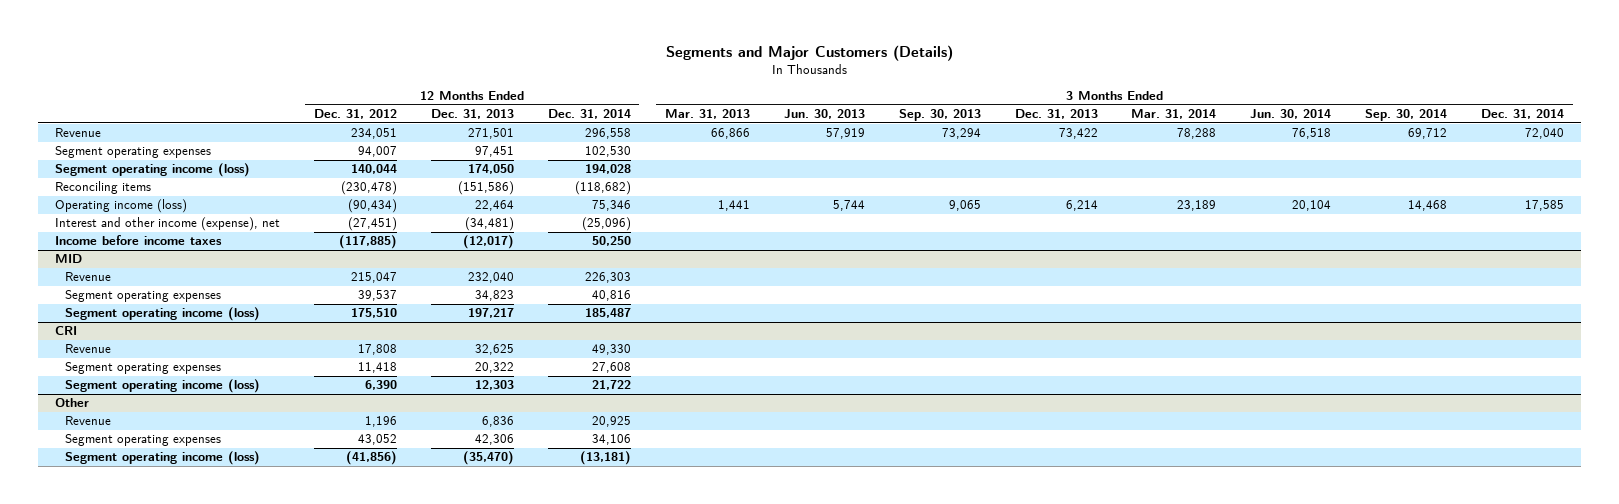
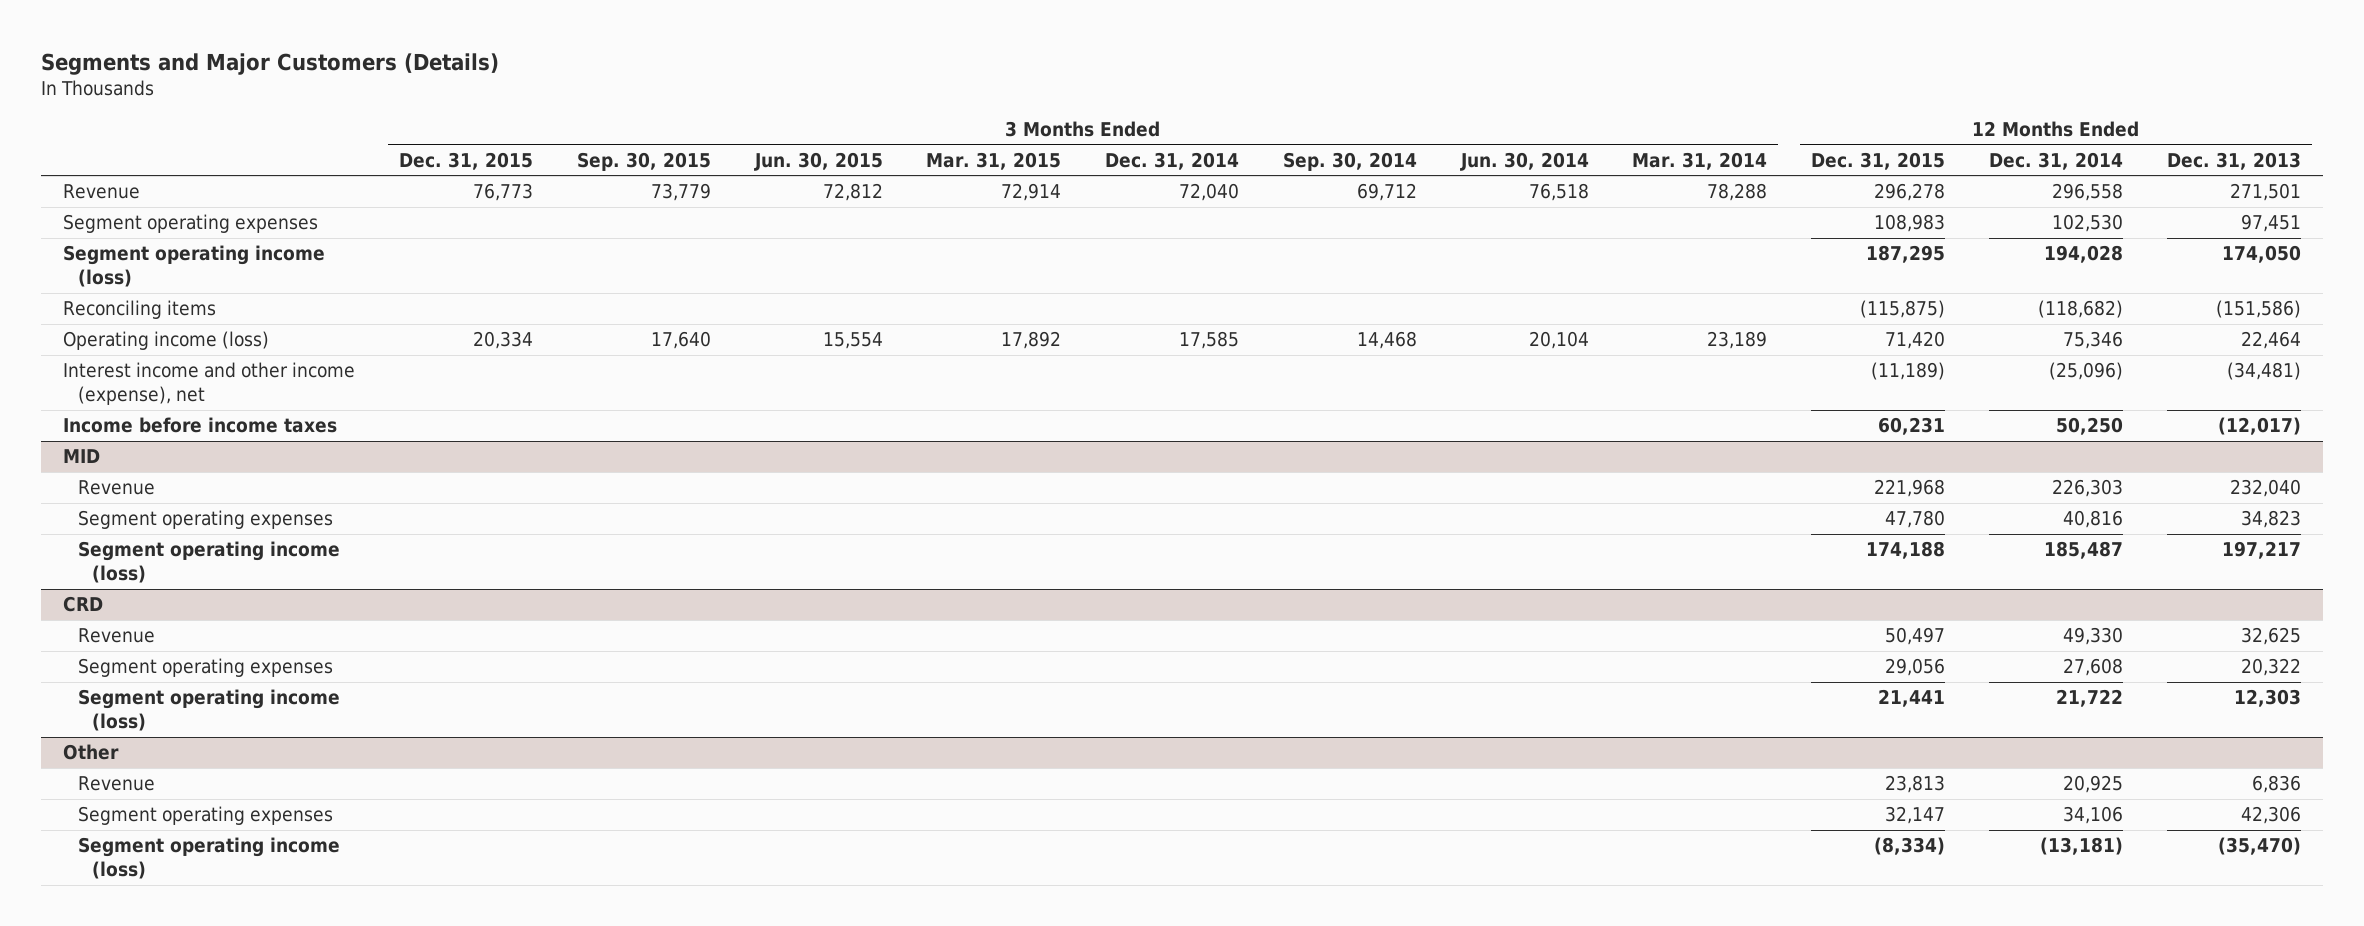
[313,108,397,119] Dec. 31, 2012 -> none
[664,108,750,119] Mar. 31, 2013 -> none
[783,108,865,119] Jun. 30, 2013 -> none
[898,108,981,121] Sep. 30, 2013 -> none
[1014,108,1098,119] Dec. 31, 2013 -> none
none -> [398,151,533,170] Dec. 31, 2015
none -> [576,151,711,171] Sep. 30, 2015
none -> [753,151,883,171] Jun. 30, 2015
none -> [926,151,1062,170] Mar. 31, 2015
none -> [1811,151,1946,170] Dec. 31, 2015
[54,217,280,232] Interest and other income (expense), net -> [63,362,356,406] Interest income and other income (expense), net
[54,326,77,336] CRI -> none
none -> [63,596,104,613] CRD

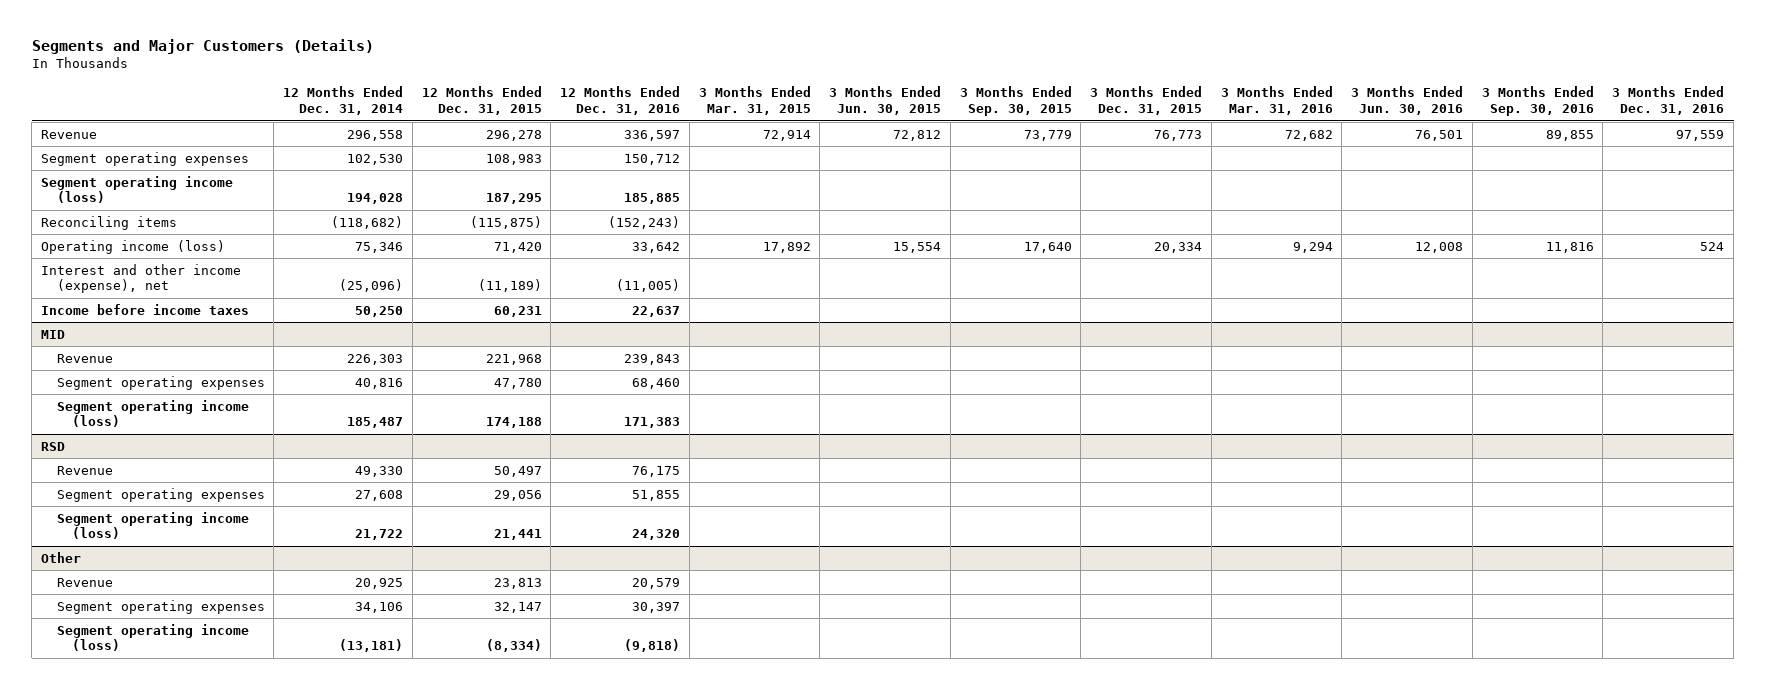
[1105,151,1240,170] Dec. 31, 2014 -> none
[1282,151,1417,171] Sep. 30, 2014 -> none
[1459,151,1589,171] Jun. 30, 2014 -> none
[1632,151,1768,170] Mar. 31, 2014 -> none
[2166,151,2301,170] Dec. 31, 2013 -> none
none -> [560,86,681,115] 12 Months Ended Dec. 31, 2016
none -> [1220,86,1333,115] 3 Months Ended Mar. 31, 2016
none -> [1351,86,1464,115] 3 Months Ended Jun. 30, 2016
none -> [1481,86,1594,116] 3 Months Ended Sep. 30, 2016
none -> [1612,86,1725,115] 3 Months Ended Dec. 31, 2016
[63,362,356,406] Interest income and other income (expense), net -> [41,263,242,294] Interest and other income (expense), net
[63,596,104,613] CRD -> none
none -> [41,441,66,451] RSD

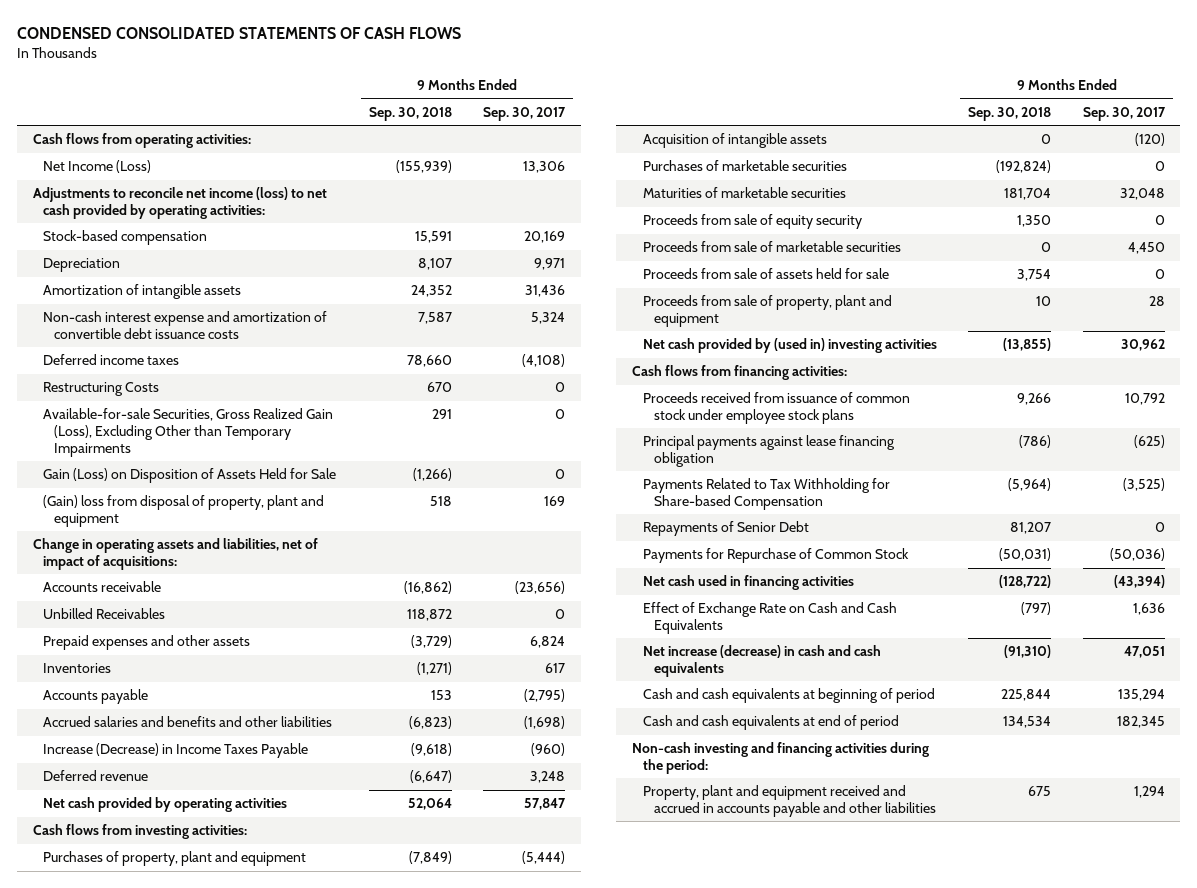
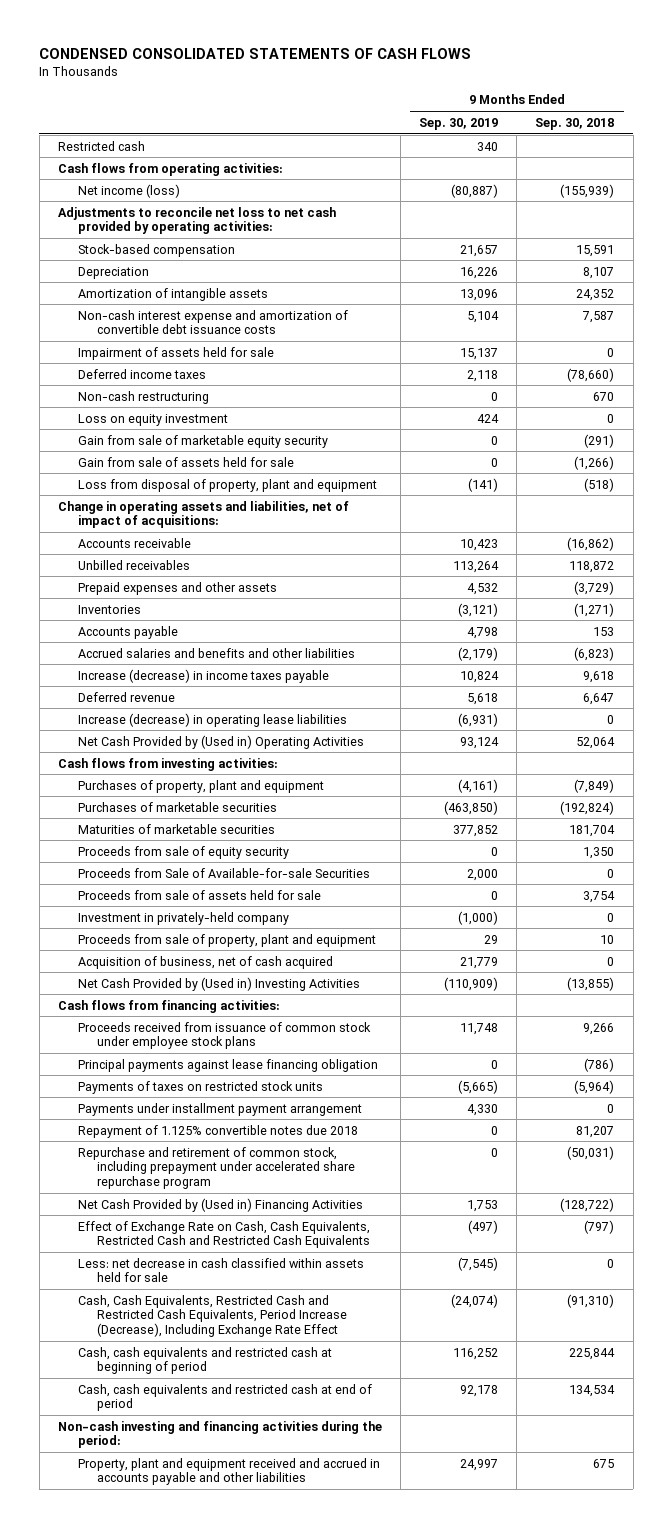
[483,106,567,121] Sep. 30, 2017 -> none
none -> [419,117,499,130] Sep. 30, 2019
none -> [57,140,145,151] Restricted cash
[43,160,152,174] Net Income (Loss) -> [77,183,180,198] Net income (loss)
[32,187,327,219] Adjustments to reconcile net income (loss) to net cash provided by operating activities: -> [57,206,336,235] Adjustments to reconcile net loss to net cash provided by operating activities:
[43,408,334,457] Available-for-sale Securities, Gross Realized Gain (Loss), Excluding Other than Temporary Impairments -> none
none -> [77,346,274,360] Impairment of assets held for sale
[406,355,452,368] 78,660 -> [567,367,615,382] (78,660)
[43,382,160,397] Restructuring Costs -> [77,390,209,404] Non-cash restructuring
none -> [77,413,228,426] Loss on equity investment
none -> [77,434,328,448] Gain from sale of marketable equity security
[43,468,337,484] Gain (Loss) on Disposition of Assets Held for Sale -> [77,456,294,467] Gain from sale of assets held for sale
[43,495,325,527] (Gain) loss from disposal of property, plant and equipment -> [77,478,377,492] Loss from disposal of property, plant and equipment
[429,496,452,507] 518 -> [584,477,615,492] (518)
[43,608,166,620] Unbilled Receivables -> [77,559,190,570] Unbilled receivables
[43,743,309,759] Increase (Decrease) in Income Taxes Payable -> [77,668,329,683] Increase (decrease) in income taxes payable
[410,743,452,757] (9,618) -> [583,670,615,683] 9,618
[409,770,452,784] (6,647) -> [583,692,615,705] 6,647
none -> [77,712,347,727] Increase (decrease) in operating lease liabilities
[43,797,288,813] Net cash provided by operating activities -> [77,734,364,749] Net Cash Provided by (Used in) Operating Activities
[642,133,827,149] Acquisition of intangible assets -> none
[642,241,901,253] Proceeds from sale of marketable securities -> [77,867,370,878] Proceeds from Sale of Available-for-sale Securities
none -> [77,911,289,925] Investment in privately-held company
none -> [77,955,333,969] Acquisition of business, net of cash acquired
[642,338,937,354] Net cash provided by (used in) investing activities -> [77,976,360,991] Net Cash Provided by (Used in) Investing Activities
[642,478,890,510] Payments Related to Tax Withholding for Share-based Compensation -> [77,1080,323,1094] Payments of taxes on restricted stock units
none -> [77,1102,362,1116] Payments under installment payment arrangement
[642,521,809,537] Repayments of Senior Debt -> [77,1124,358,1138] Repayment of 1.125% convertible notes due 2018
[642,548,909,564] Payments for Repurchase of Common Stock -> [77,1146,356,1190] Repurchase and retirement of common stock, including prepayment under accelerated share repurchase program
[642,575,854,591] Net cash used in financing activities -> [77,1197,363,1212] Net Cash Provided by (Used in) Financing Activities
[642,602,897,634] Effect of Exchange Rate on Cash and Cash Equivalents -> [77,1220,371,1249] Effect of Exchange Rate on Cash, Cash Equivalents, Restricted Cash and Restricted Cash Equivalents
none -> [77,1257,364,1283] Less: net decrease in cash classified within assets held for sale
[642,645,881,677] Net increase (decrease) in cash and cash equivalents -> [77,1294,348,1338] Cash, Cash Equivalents, Restricted Cash and Restricted Cash Equivalents, Period Increase (Decrease), Including Exchange Rate Effect
[642,688,935,704] Cash and cash equivalents at beginning of period -> [77,1346,332,1375] Cash, cash equivalents and restricted cash at beginning of period
[642,715,899,731] Cash and cash equivalents at end of period -> [77,1383,372,1412] Cash, cash equivalents and restricted cash at end of period

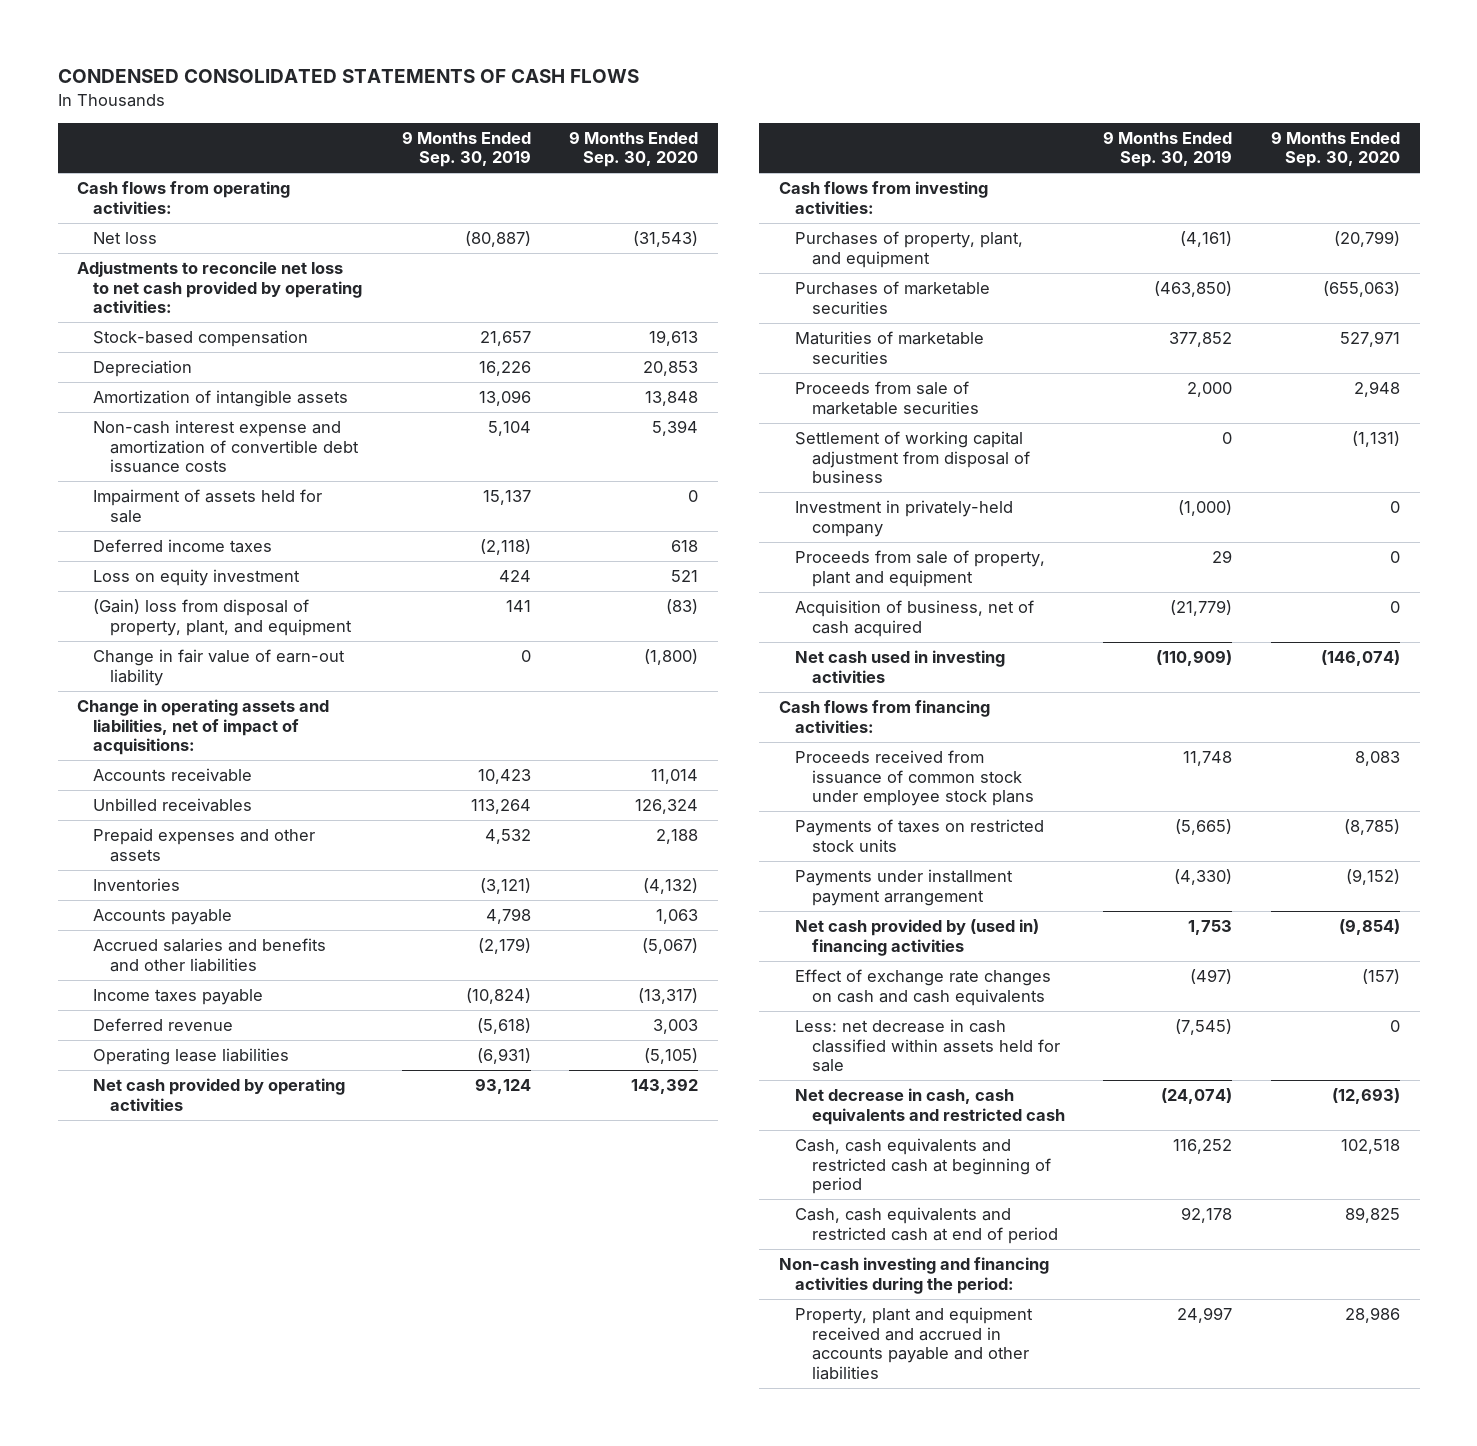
[535,117,615,130] Sep. 30, 2018 -> none
none -> [569,130,699,168] 9 Months Ended Sep. 30, 2020
[57,140,145,151] Restricted cash -> none
[77,183,180,198] Net income (loss) -> [93,232,158,245] Net loss
[77,390,209,404] Non-cash restructuring -> none
[467,369,499,382] 2,118 -> [479,539,531,556] (2,118)
[77,434,328,448] Gain from sale of marketable equity security -> none
[77,456,294,467] Gain from sale of assets held for sale -> none
[77,478,377,492] Loss from disposal of property, plant and equipment -> [93,599,352,636] (Gain) loss from disposal of property, plant, and equipment
[468,477,499,492] (141) -> [505,600,531,613] 141
none -> [93,649,346,686] Change in fair value of earn-out liability
[77,668,329,683] Increase (decrease) in income taxes payable -> [93,989,264,1006] Income taxes payable
[460,670,500,683] 10,824 -> [465,988,531,1005] (10,824)
[467,692,499,705] 5,618 -> [476,1018,531,1035] (5,618)
[77,712,347,727] Increase (decrease) in operating lease liabilities -> [93,1048,290,1066] Operating lease liabilities
[77,734,364,749] Net Cash Provided by (Used in) Operating Activities -> [93,1078,346,1111] Net cash provided by operating activities
[77,779,324,793] Purchases of property, plant and equipment -> [795,231,1024,268] Purchases of property, plant, and equipment
[77,845,289,859] Proceeds from sale of equity security -> none
[77,889,321,900] Proceeds from sale of assets held for sale -> none
[77,867,370,878] Proceeds from Sale of Available-for-sale Securities -> [795,381,979,415] Proceeds from sale of marketable securities
none -> [795,431,1030,484] Settlement of working capital adjustment from disposal of business
[460,956,499,969] 21,779 -> [1170,600,1233,617] (21,779)
[77,976,360,991] Net Cash Provided by (Used in) Investing Activities -> [795,650,1006,683] Net cash used in investing activities
[77,1058,378,1072] Principal payments against lease financing obligation -> none
[77,1124,358,1138] Repayment of 1.125% convertible notes due 2018 -> none
[77,1146,356,1190] Repurchase and retirement of common stock, including prepayment under accelerated share repurchase program -> none
[467,1103,499,1116] 4,330 -> [1174,869,1233,886] (4,330)
[77,1197,363,1212] Net Cash Provided by (Used in) Financing Activities -> [795,919,1040,956] Net cash provided by (used in) financing activities
[77,1220,371,1249] Effect of Exchange Rate on Cash, Cash Equivalents, Restricted Cash and Restricted Cash Equivalents -> [795,969,1052,1006] Effect of exchange rate changes on cash and cash equivalents
[77,1294,348,1338] Cash, Cash Equivalents, Restricted Cash and Restricted Cash Equivalents, Period Increase (Decrease), Including Exchange Rate Effect -> [795,1088,1065,1125] Net decrease in cash, cash equivalents and restricted cash

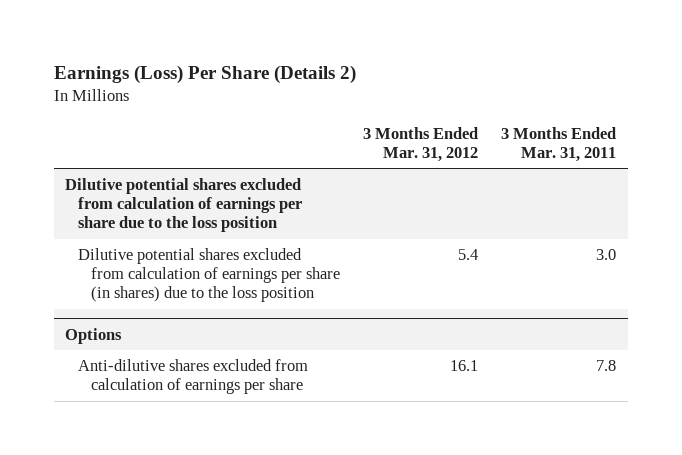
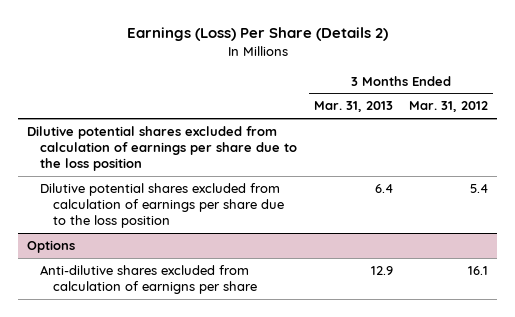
[501,126,617,162] 3 Months Ended Mar. 31, 2011 -> none
none -> [313,101,393,113] Mar. 31, 2013
[77,248,340,303] Dilutive potential shares excluded from calculation of earnings per share (in shares) due to the loss position -> [39,182,285,229] Dilutive potential shares excluded from calculation of earnings per share due to the loss position
[77,359,308,395] Anti-dilutive shares excluded from calculation of earnings per share -> [39,264,258,295] Anti-dilutive shares excluded from calculation of earnigns per share

